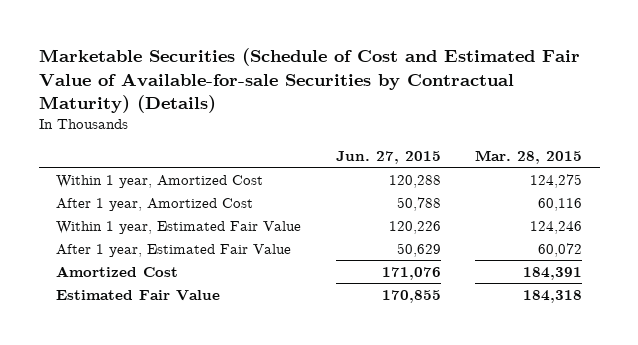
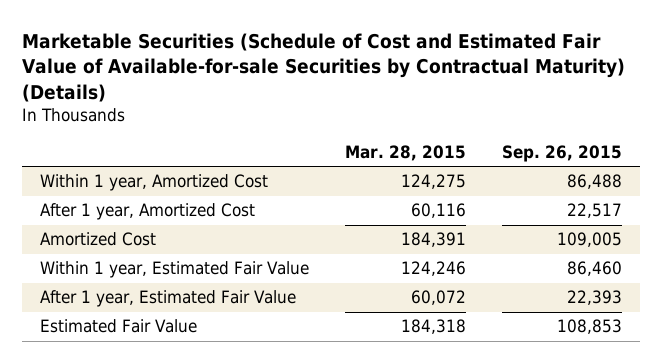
[335,150,441,164] Jun. 27, 2015 -> none
none -> [501,144,622,162] Sep. 26, 2015
[56,265,179,277] Amortized Cost -> [39,232,156,247] Amortized Cost

